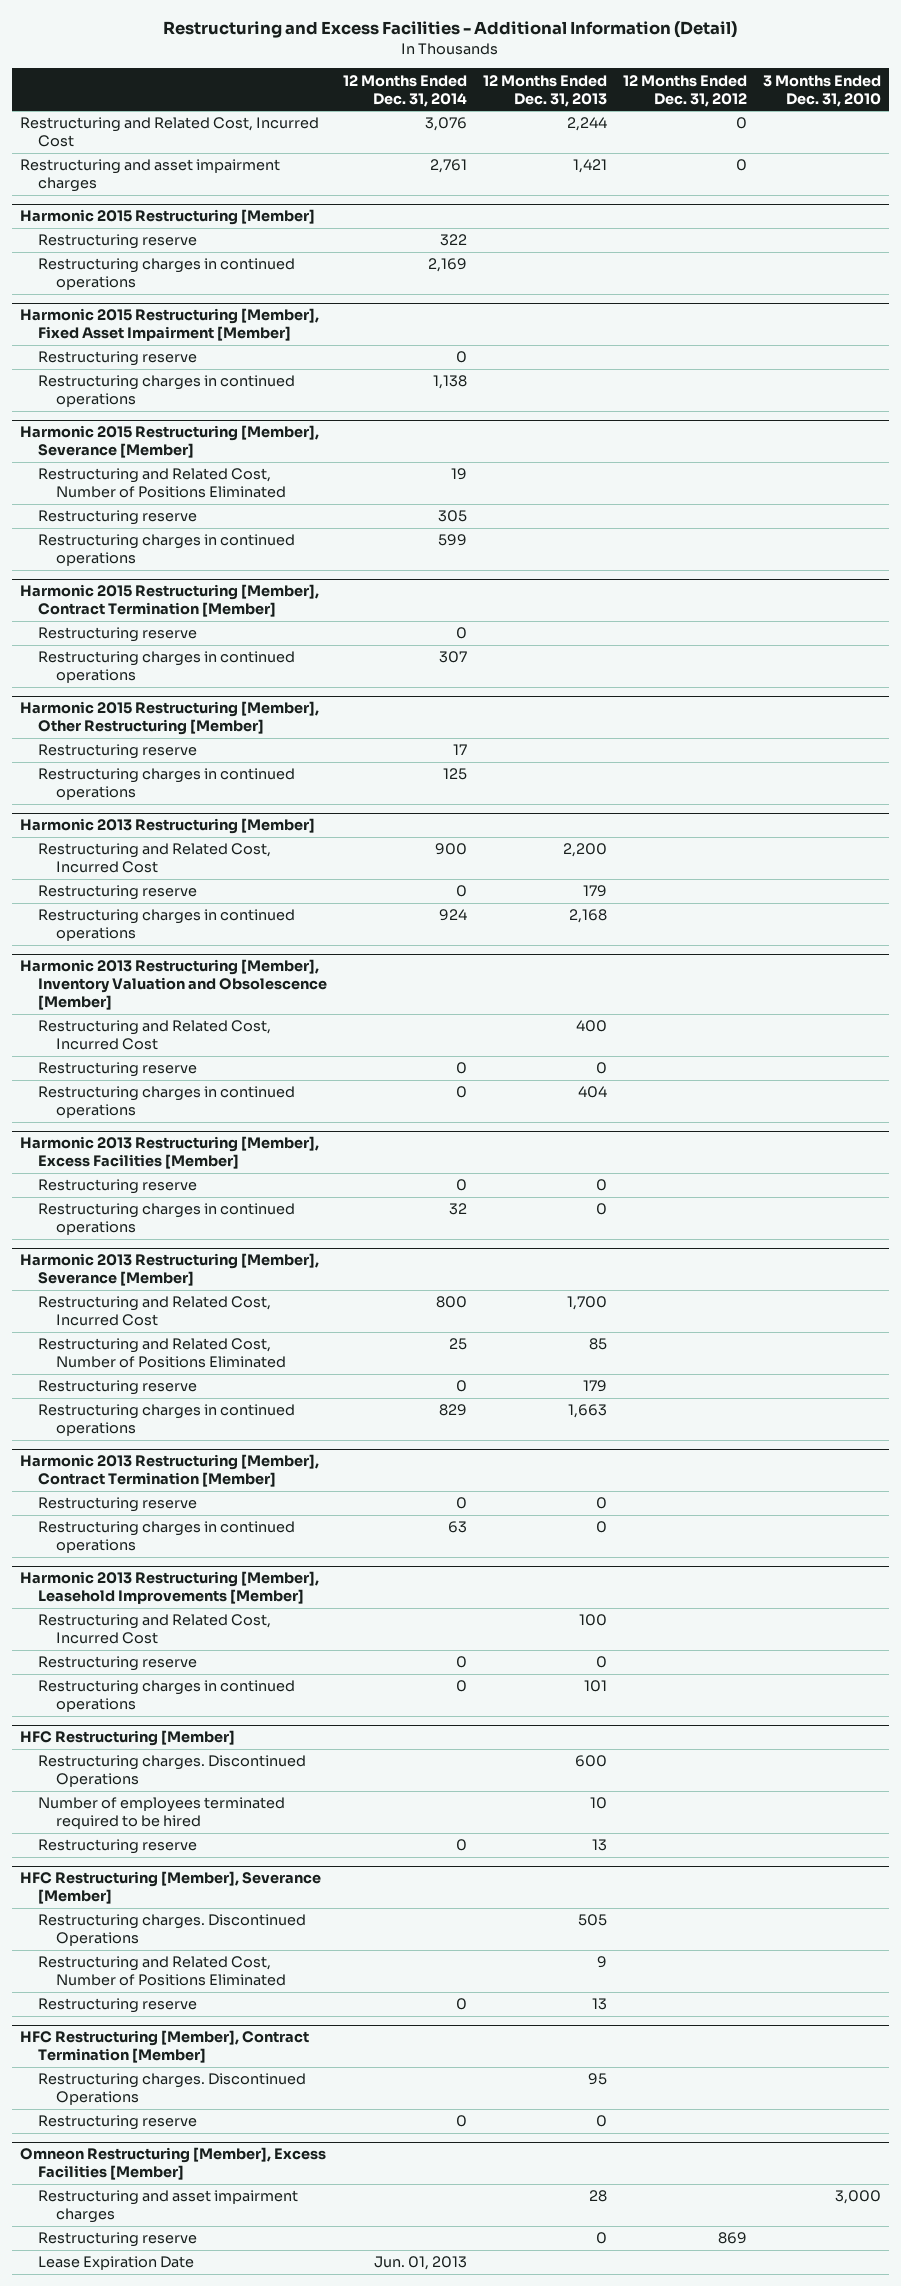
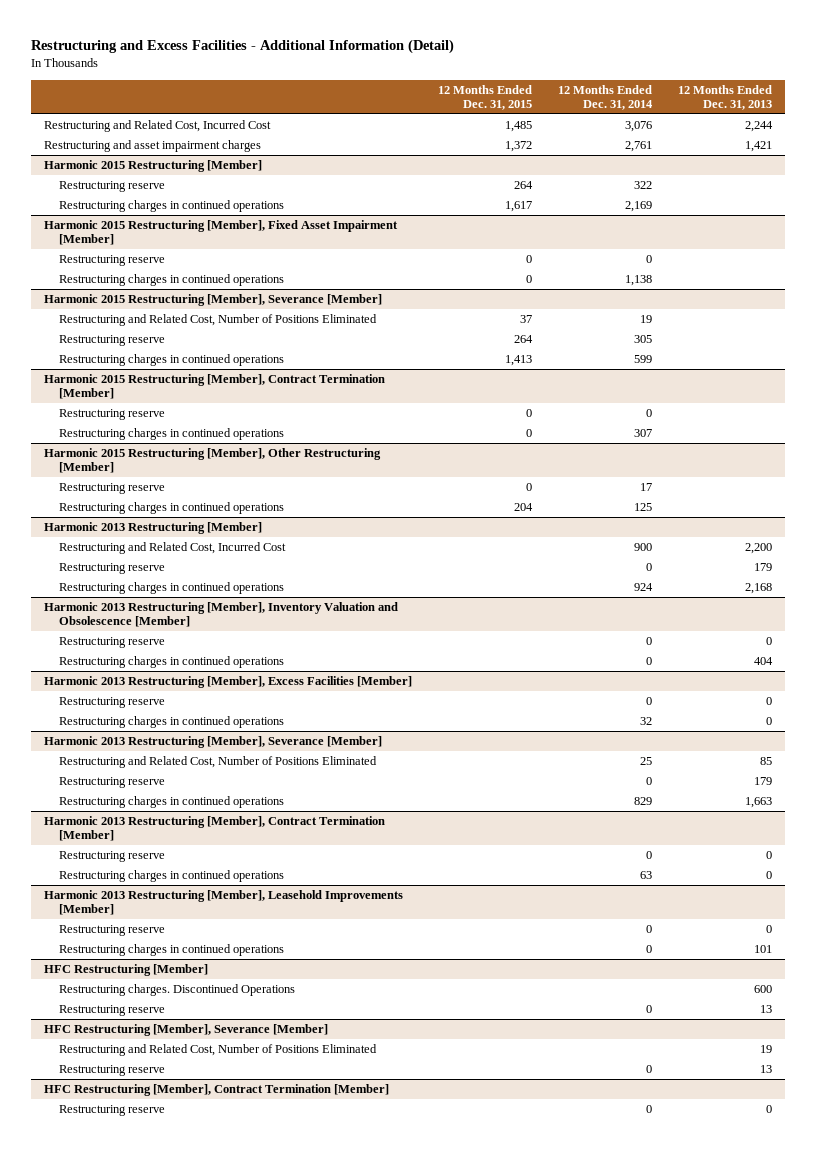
[622,74,747,107] 12 Months Ended Dec. 31, 2012 -> none
[762,74,881,107] 3 Months Ended Dec. 31, 2010 -> none
none -> [437,84,532,111] 12 Months Ended Dec. 31, 2015
[37,1020,271,1051] Restructuring and Related Cost, Incurred Cost -> none
[37,1296,271,1327] Restructuring and Related Cost, Incurred Cost -> none
[37,1614,271,1645] Restructuring and Related Cost, Incurred Cost -> none
[37,1797,285,1830] Number of employees terminated required to be hired -> none
[37,1914,306,1947] Restructuring charges. Discontinued Operations -> none
[596,1956,607,1969] 9 -> [759,1044,772,1053] 19
[37,2073,306,2106] Restructuring charges. Discontinued Operations -> none
[19,2147,326,2181] Omneon Restructuring [Member], Excess Facilities [Member] -> none
[37,2190,298,2224] Restructuring and asset impairment charges -> none
[37,2232,197,2248] Restructuring reserve -> none
[37,2256,194,2271] Lease Expiration Date -> none

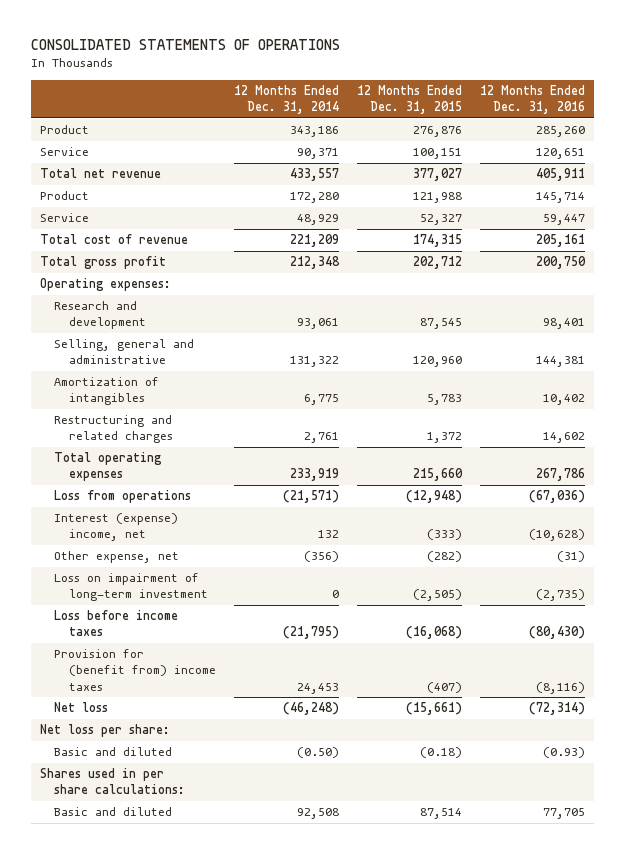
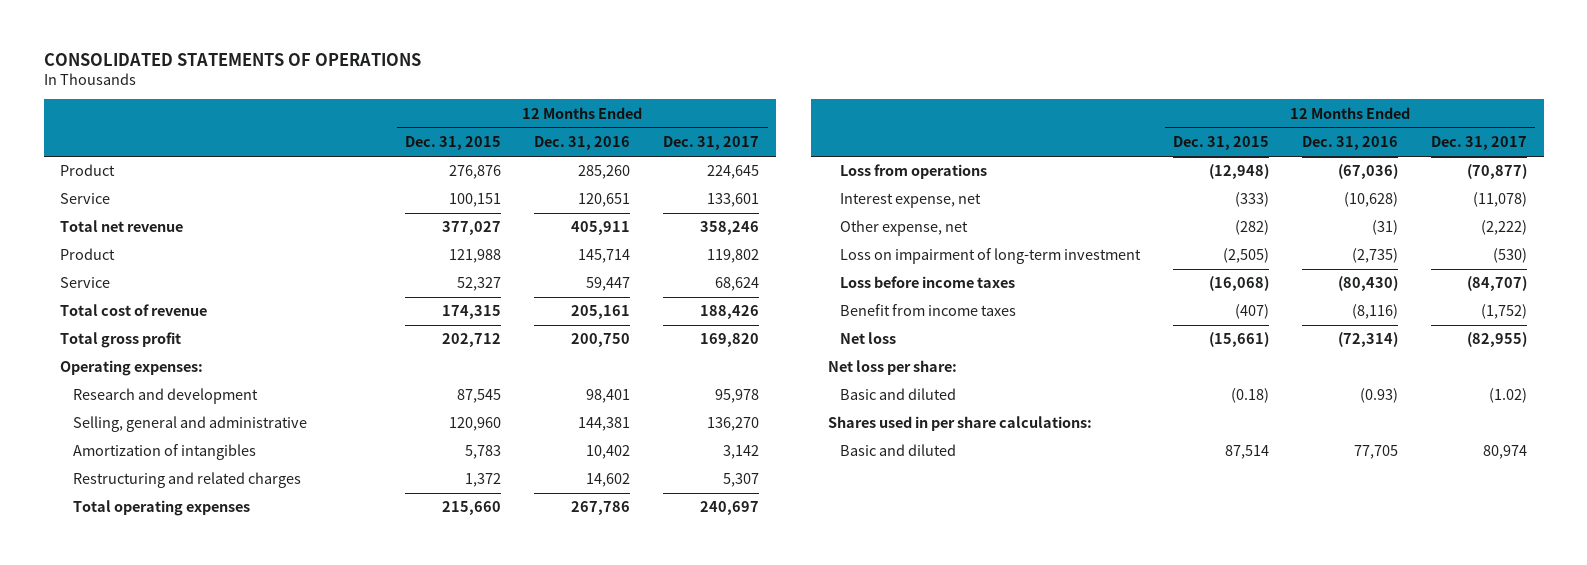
[233,84,339,114] 12 Months Ended Dec. 31, 2014 -> none
none -> [663,136,760,151] Dec. 31, 2017
[54,513,179,542] Interest (expense) income, net -> [840,193,982,209] Interest expense, net
[54,649,216,691] Provision for (benefit from) income taxes -> [840,304,1017,317] Benefit from income taxes

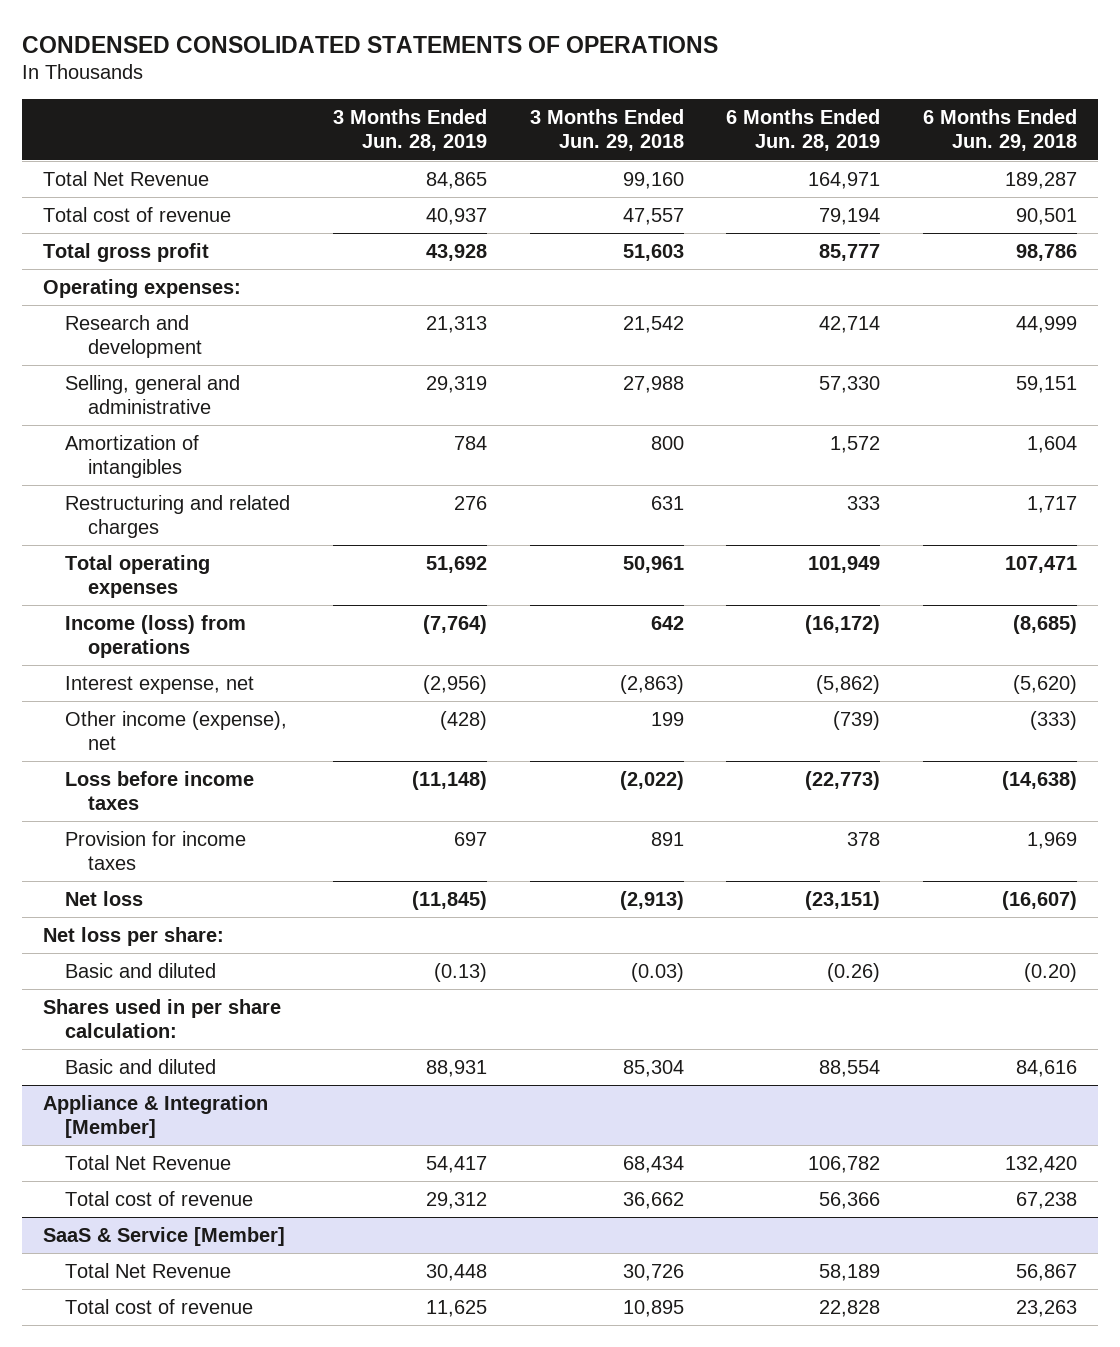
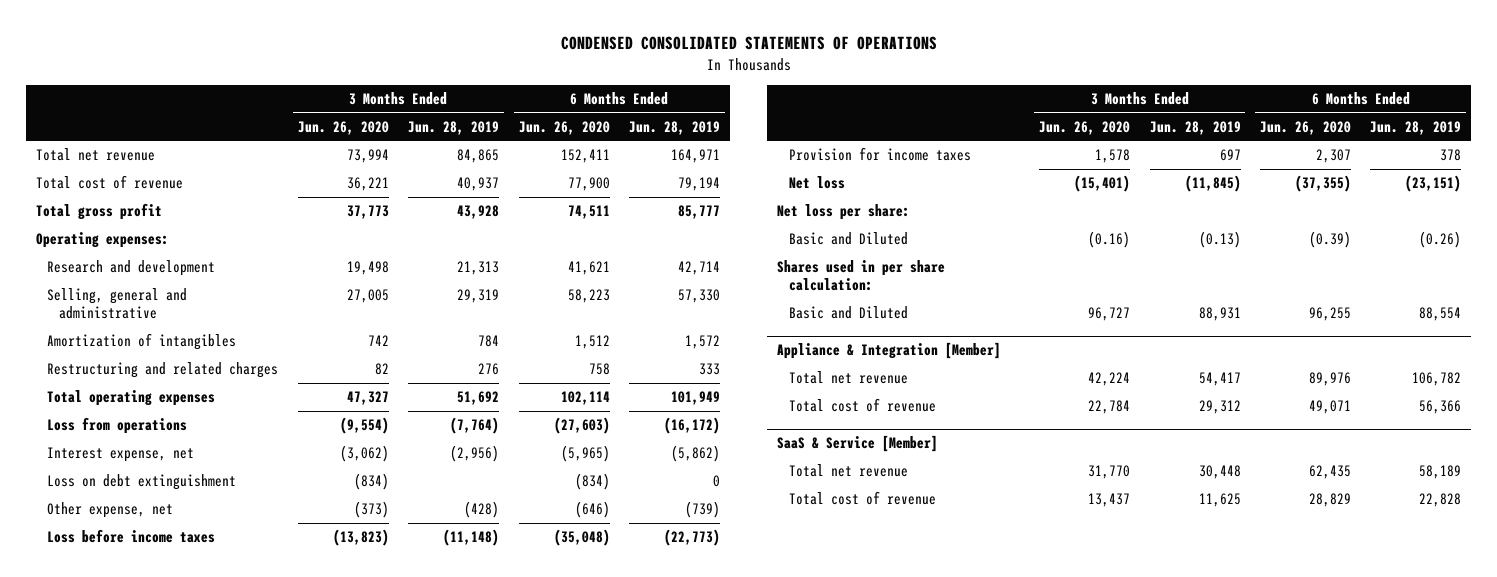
[529,109,684,152] 3 Months Ended Jun. 29, 2018 -> none
[923,109,1078,152] 6 Months Ended Jun. 29, 2018 -> none
none -> [297,120,389,135] Jun. 26, 2020
none -> [518,120,610,135] Jun. 26, 2020
[43,170,210,186] Total Net Revenue -> [35,148,155,162] Total net revenue
[65,614,247,659] Income (loss) from operations -> [47,417,188,435] Loss from operations
none -> [47,474,237,491] Loss on debt extinguishment
[65,710,288,751] Other income (expense), net -> [47,502,174,519] Other expense, net
[65,962,217,978] Basic and diluted -> [788,232,908,246] Basic and Diluted
[65,1058,217,1074] Basic and diluted -> [788,306,908,320] Basic and Diluted
[65,1154,232,1170] Total Net Revenue -> [788,371,908,385] Total net revenue
[65,1262,232,1278] Total Net Revenue -> [788,464,908,478] Total net revenue

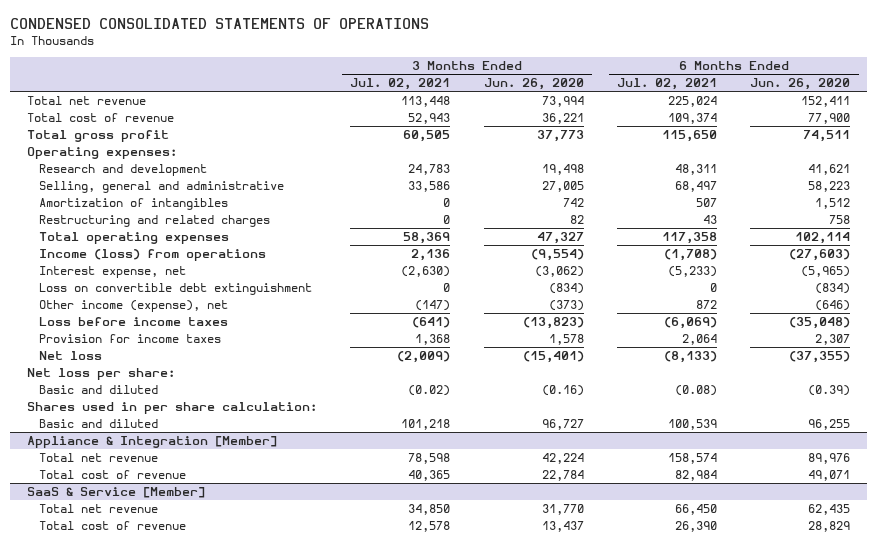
[408,120,500,135] Jun. 28, 2019 -> none
[628,120,720,135] Jun. 28, 2019 -> none
none -> [350,78,451,91] Jul. 02, 2021
none -> [616,78,717,91] Jul. 02, 2021
[47,417,188,435] Loss from operations -> [39,249,267,262] Income (loss) from operations
[47,474,237,491] Loss on debt extinguishment -> [39,283,313,296] Loss on convertible debt extinguishment
[47,502,174,519] Other expense, net -> [39,300,229,313] Other income (expense), net
[788,232,908,246] Basic and Diluted -> [39,385,159,395] Basic and diluted
[788,306,908,320] Basic and Diluted -> [39,419,159,429] Basic and diluted

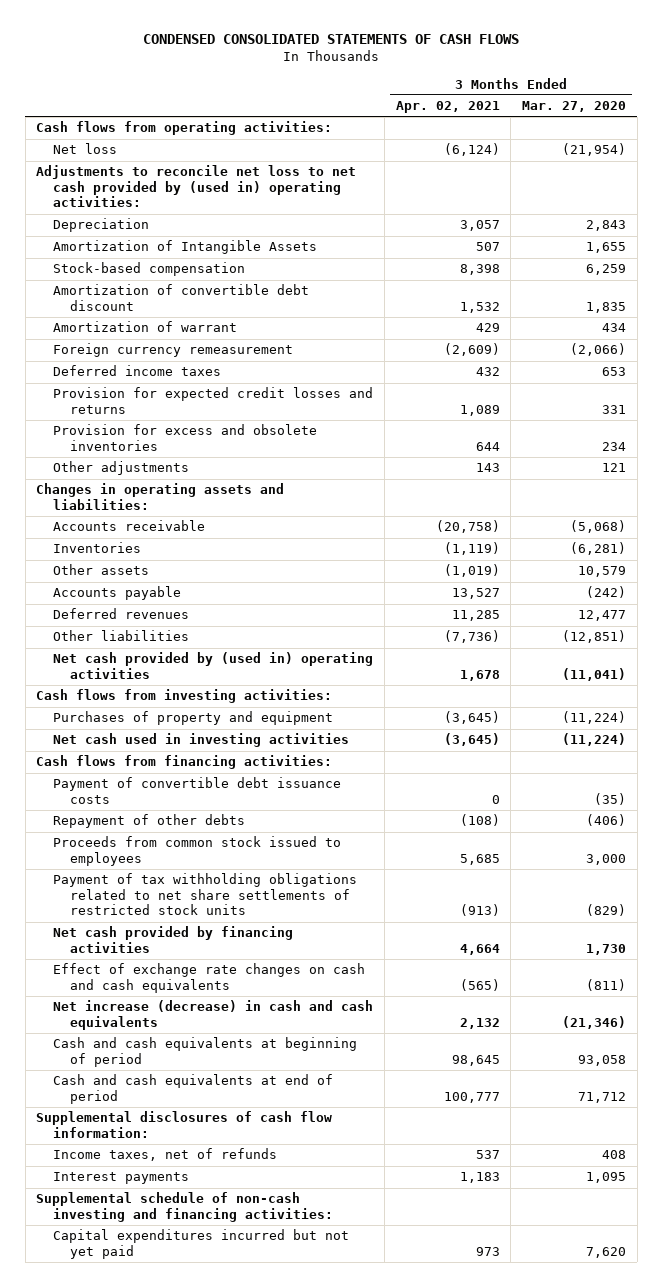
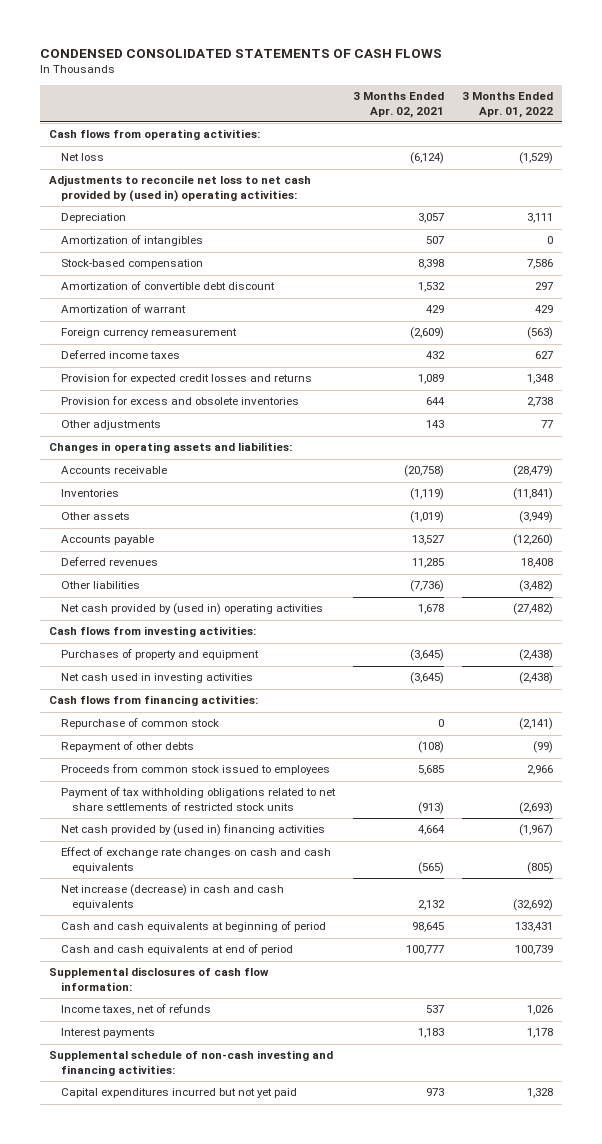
[521,101,626,113] Mar. 27, 2020 -> none
none -> [462,92,554,118] 3 Months Ended Apr. 01, 2022
[53,240,318,255] Amortization of Intangible Assets -> [60,235,203,247] Amortization of intangibles
[53,777,342,804] Payment of convertible debt issuance costs -> none
none -> [60,718,219,730] Repurchase of common stock
[53,926,294,953] Net cash provided by financing activities -> [60,824,325,837] Net cash provided by (used in) financing activities

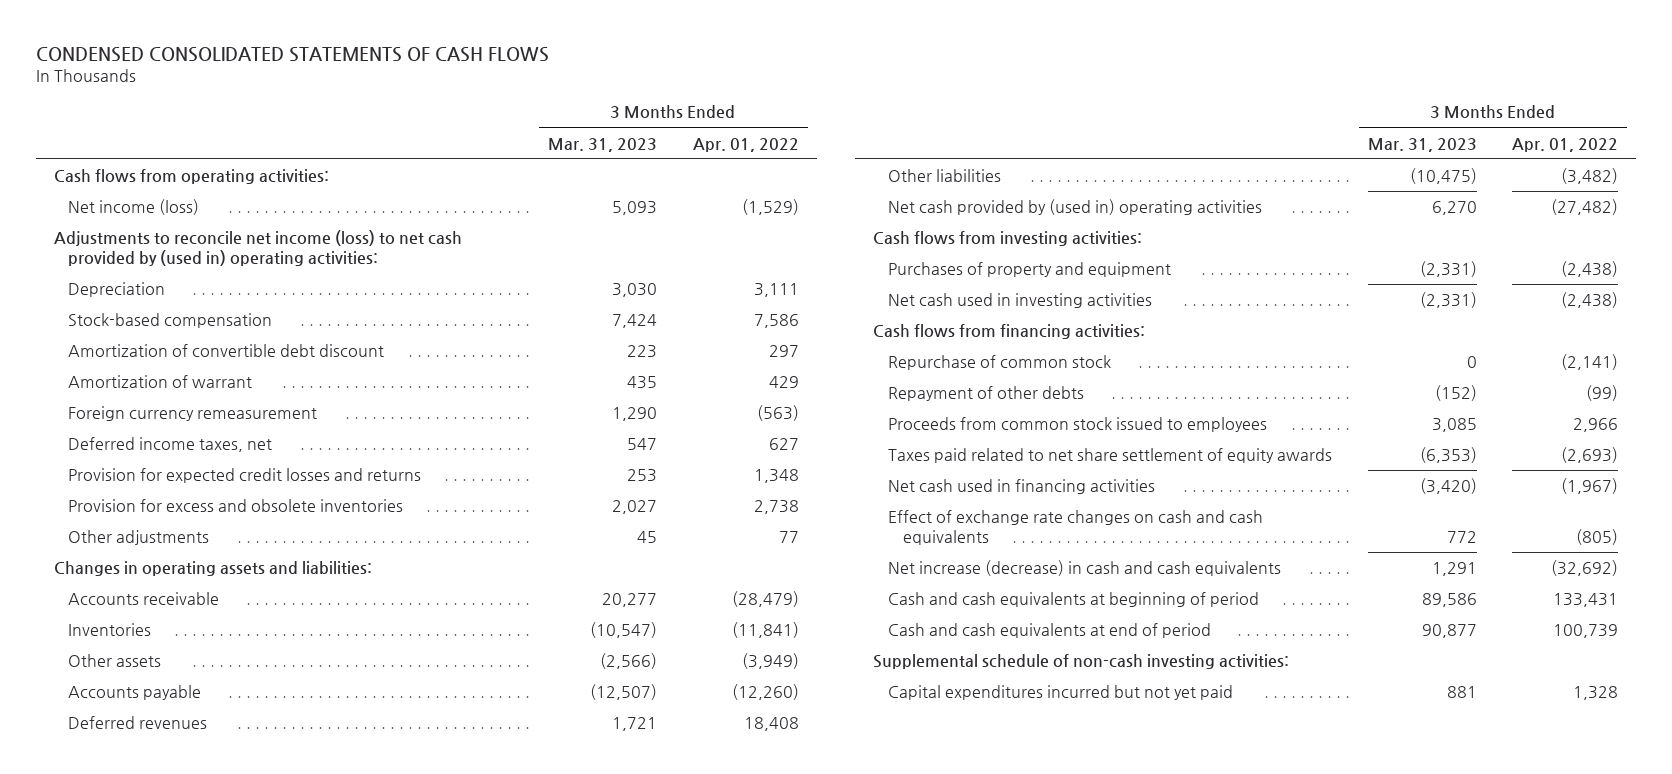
[352,92,444,118] 3 Months Ended Apr. 02, 2021 -> none
none -> [548,137,658,152] Mar. 31, 2023
[60,153,104,162] Net loss -> [68,199,200,216] Net income (loss)
[48,175,311,202] Adjustments to reconcile net loss to net cash provided by (used in) operating activities: -> [53,230,462,266] Adjustments to reconcile net income (loss) to net cash provided by (used in) operating activities:
[60,235,203,247] Amortization of intangibles -> none
[60,350,180,360] Deferred income taxes -> [68,437,273,453] Deferred income taxes, net
[60,787,336,811] Payment of tax withholding obligations related to net share settlements of restricted stock units -> [888,448,1333,464] Taxes paid related to net share settlement of equity awards
[60,824,325,837] Net cash provided by (used in) financing activities -> [888,479,1156,495] Net cash used in financing activities
[48,967,269,991] Supplemental disclosures of cash flow information: -> none
[60,1004,211,1016] Income taxes, net of refunds -> none
[60,1028,155,1039] Interest payments -> none
[48,1050,333,1076] Supplemental schedule of non-cash investing and financing activities: -> [873,654,1290,670] Supplemental schedule of non-cash investing activities:

